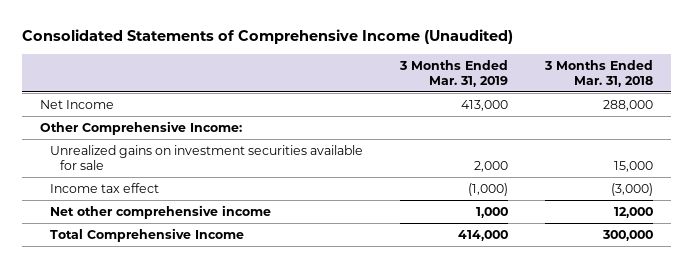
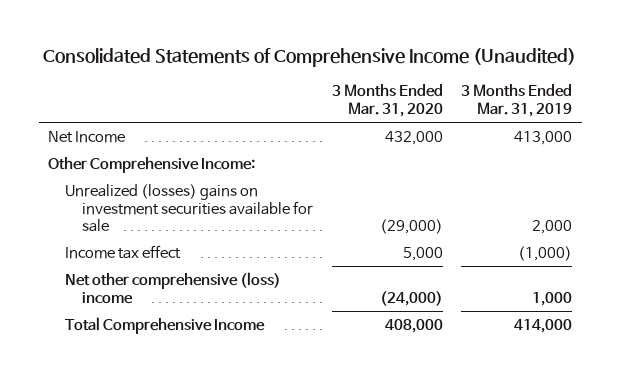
[543,59,653,87] 3 Months Ended Mar. 31, 2018 -> none
none -> [331,84,443,117] 3 Months Ended Mar. 31, 2020
[50,144,364,170] Unrealized gains on investment securities available for sale -> [65,183,314,233] Unrealized (losses) gains on investment securities available for sale
[50,204,272,219] Net other comprehensive income -> [65,271,282,304] Net other comprehensive (loss) income

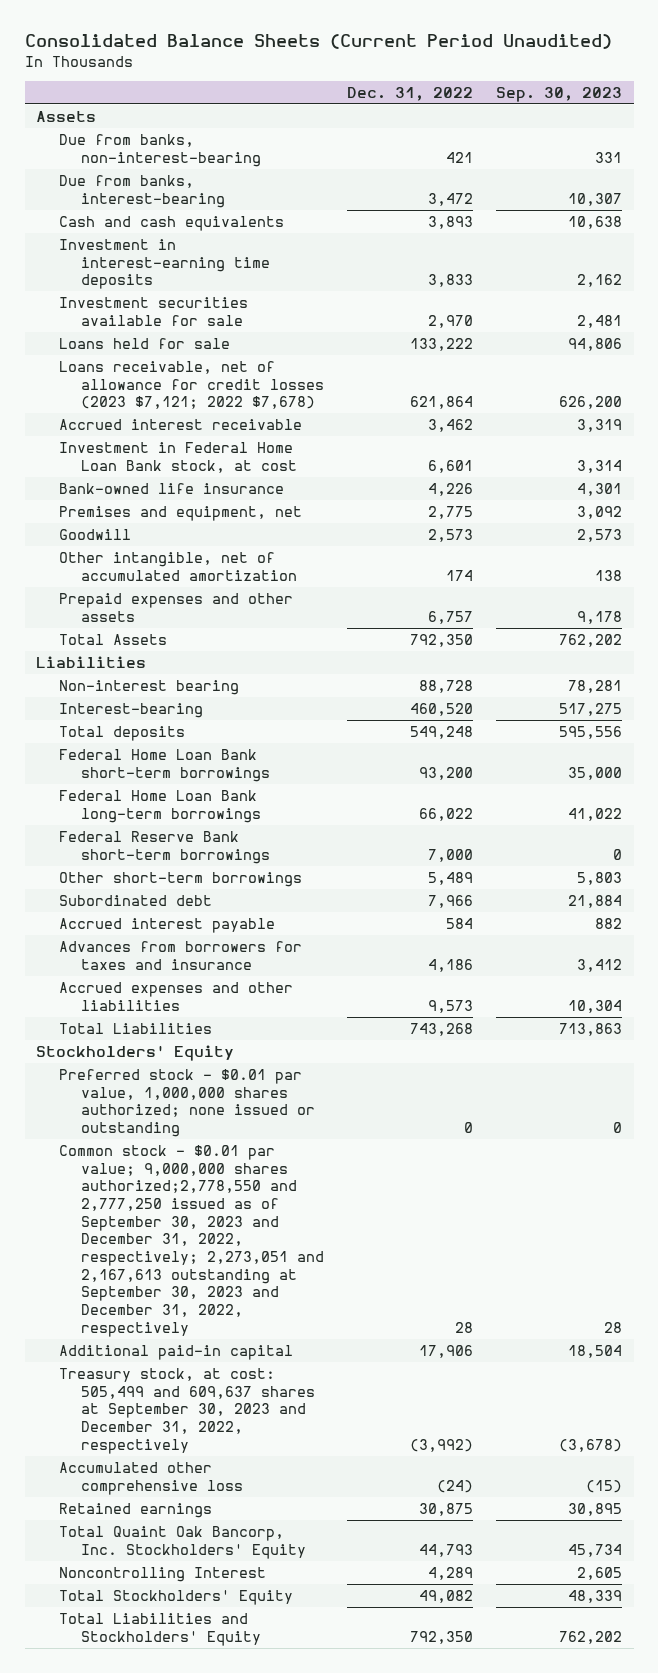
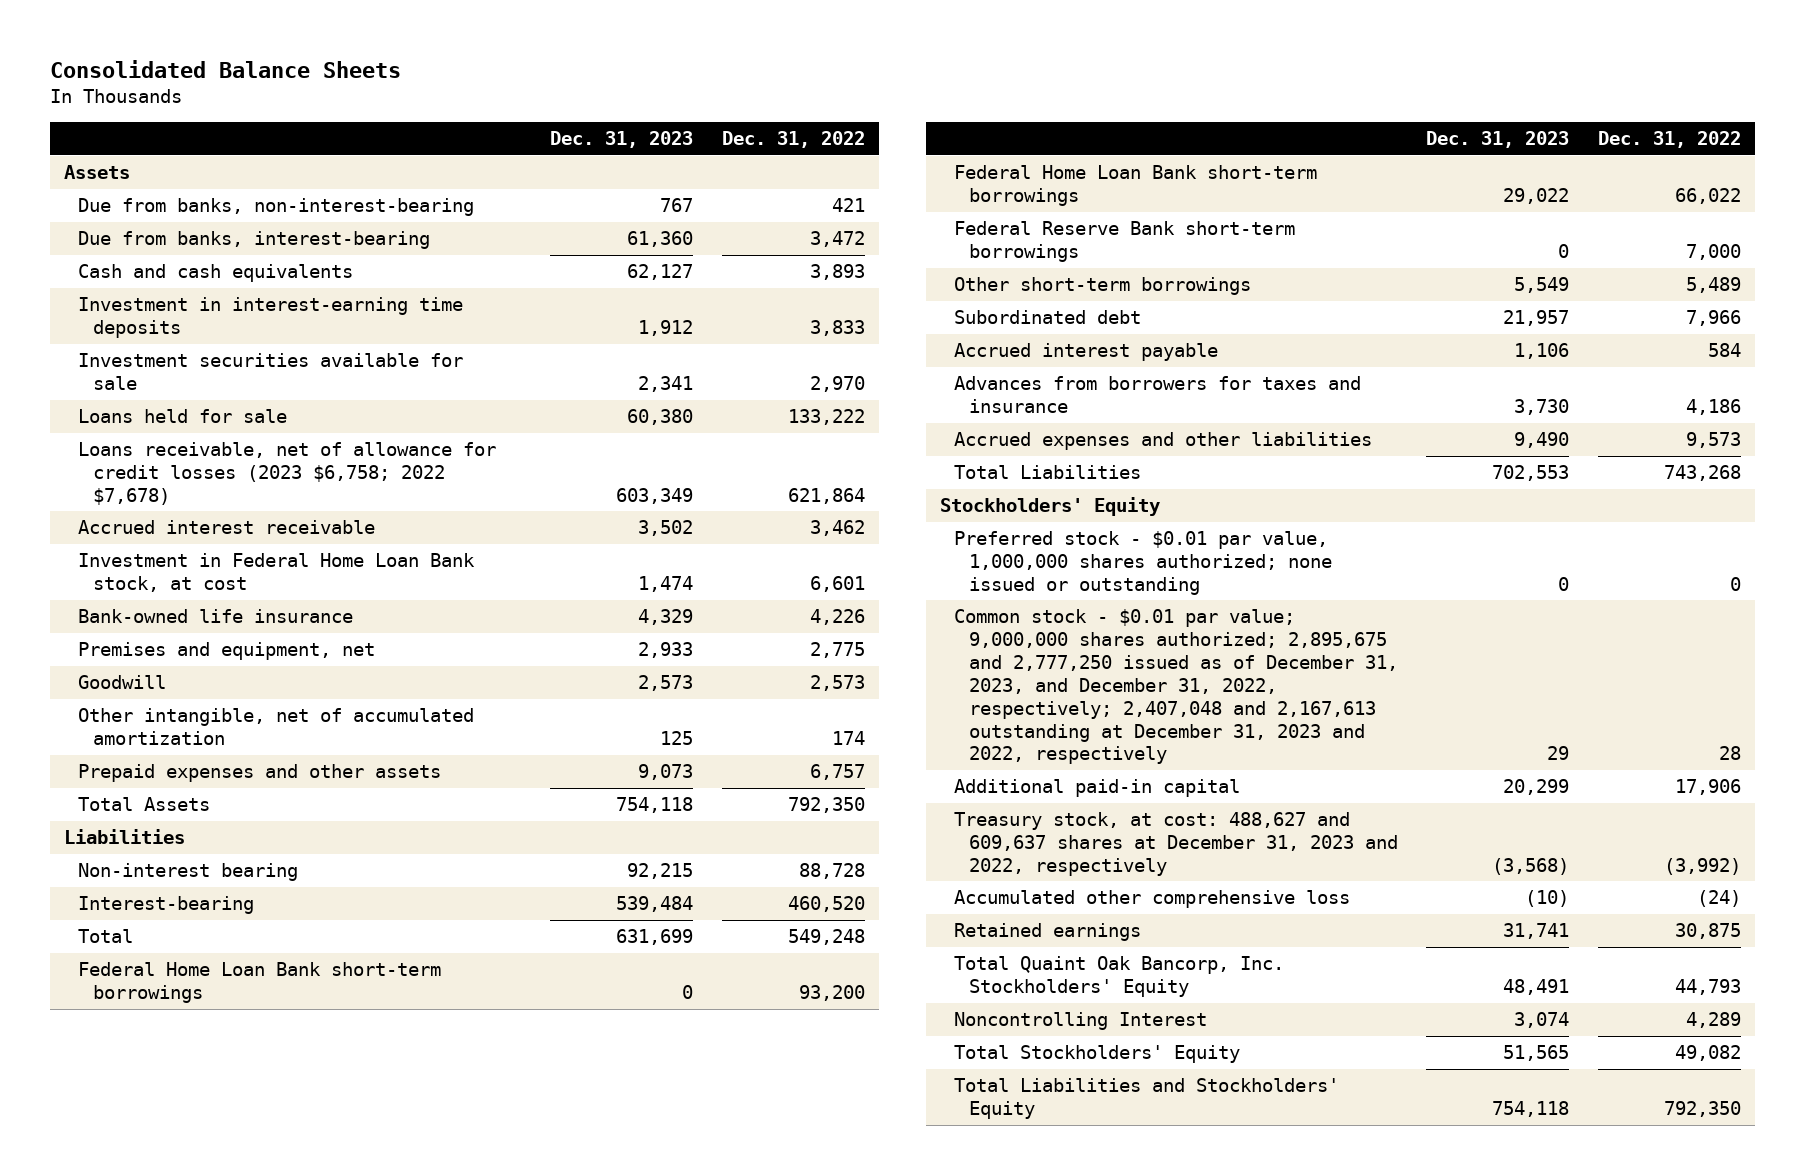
[24,34,612,50] Consolidated Balance Sheets (Current Period Unaudited) -> [49,60,401,79] Consolidated Balance Sheets
[496,87,623,103] Sep. 30, 2023 -> none
none -> [550,131,694,149] Dec. 31, 2023
[58,360,325,410] Loans receivable, net of allowance for credit losses (2023 $7,121; 2022 $7,678) -> [78,442,497,505] Loans receivable, net of allowance for credit losses (2023 $6,758; 2022 $7,678)
[58,725,185,741] Total deposits -> [78,929,134,944] Total
[58,789,262,823] Federal Home Loan Bank long-term borrowings -> [954,165,1318,206] Federal Home Loan Bank short-term borrowings
[58,1144,325,1337] Common stock - $0.01 par value; 9,000,000 shares authorized;2,778,550 and 2,777,250 issued as of September 30, 2023 and December 31, 2022, respectively; 2,273,051 and 2,167,613 outstanding at September 30, 2023 and December 31, 2022, respectively -> [954,609,1398,765] Common stock - $0.01 par value; 9,000,000 shares authorized; 2,895,675 and 2,777,250 issued as of December 31, 2023, and December 31, 2022, respectively; 2,407,048 and 2,167,613 outstanding at December 31, 2023 and 2022, respectively
[58,1367,316,1454] Treasury stock, at cost: 505,499 and 609,637 shares at September 30, 2023 and December 31, 2022, respectively -> [954,812,1398,876] Treasury stock, at cost: 488,627 and 609,637 shares at December 31, 2023 and 2022, respectively

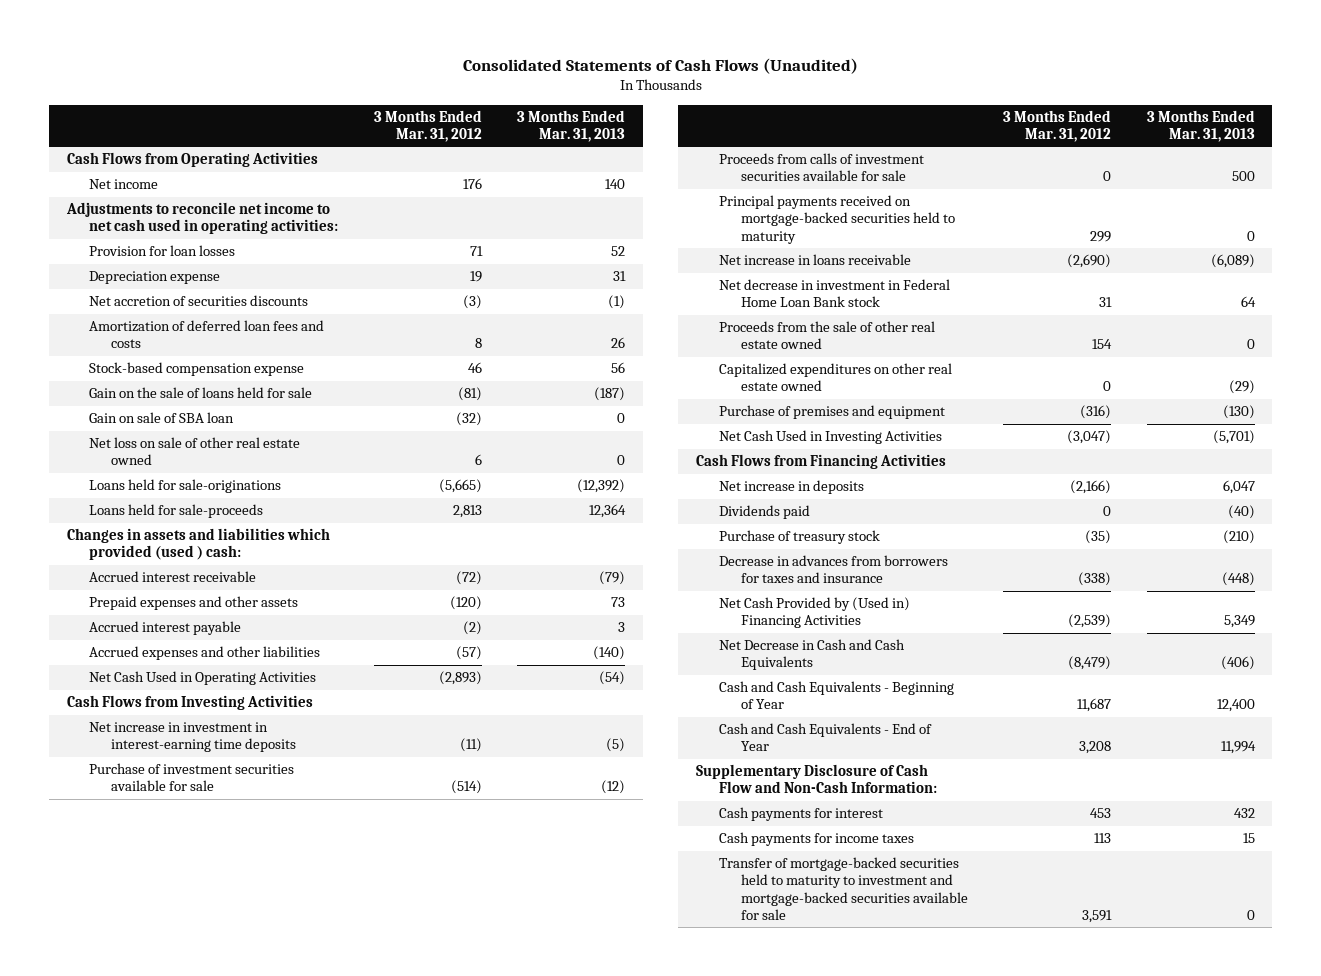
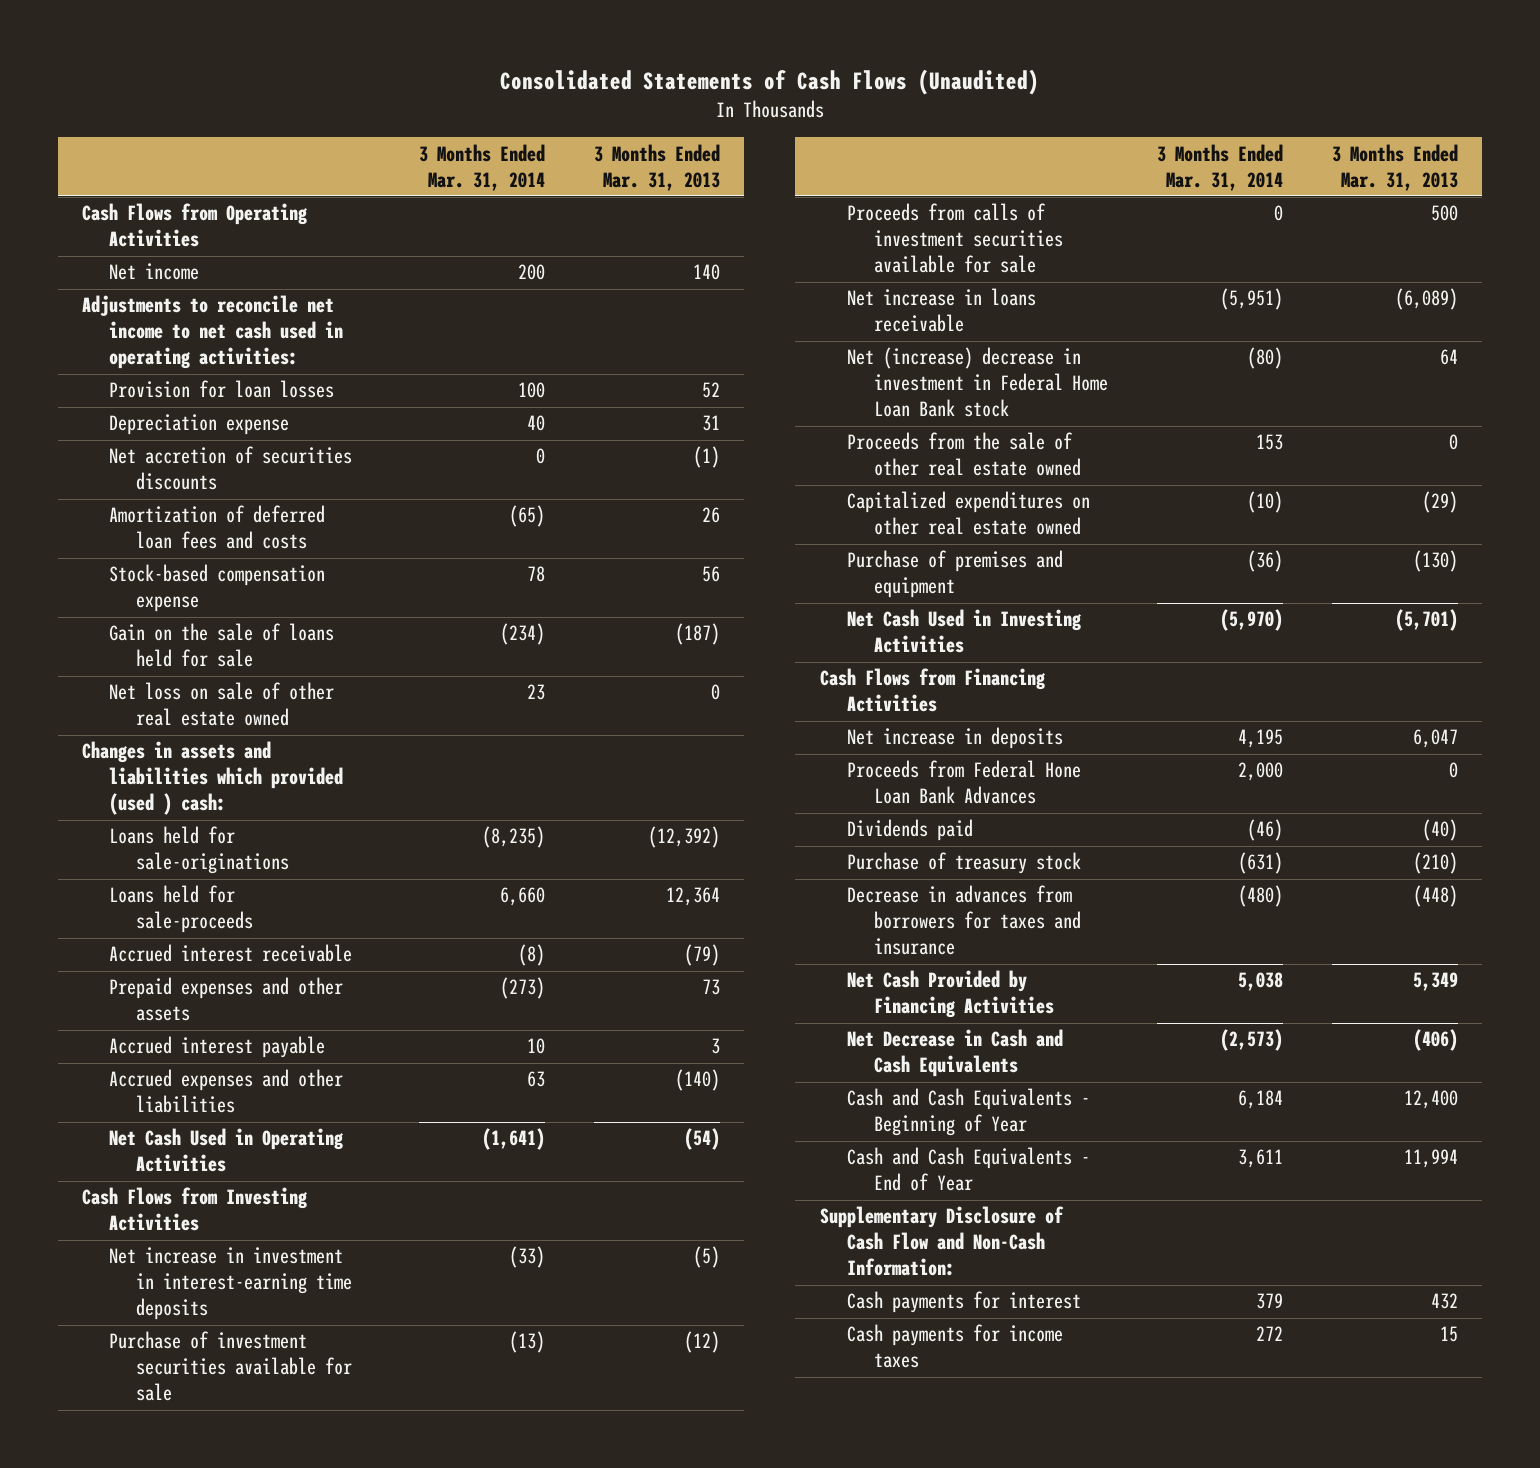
[373,109,482,142] 3 Months Ended Mar. 31, 2012 -> none
none -> [419,143,546,191] 3 Months Ended Mar. 31, 2014
[88,412,234,424] Gain on sale of SBA loan -> none
[66,528,330,561] Changes in assets and liabilities which provided (used ) cash: -> [82,741,344,816] Changes in assets and liabilities which provided (used ) cash:
[718,195,955,244] Principal payments received on mortgage-backed securities held to maturity -> none
[718,279,950,308] Net decrease in investment in Federal Home Loan Bank stock -> [846,347,1108,418] Net (increase) decrease in investment in Federal Home Loan Bank stock
none -> [846,760,1081,805] Proceeds from Federal Hone Loan Bank Advances
[718,597,910,629] Net Cash Provided by (Used in) Financing Activities -> [846,970,1054,1019] Net Cash Provided by Financing Activities
[718,857,968,920] Transfer of mortgage-backed securities held to maturity to investment and mortgage-backed securities available for sale -> none

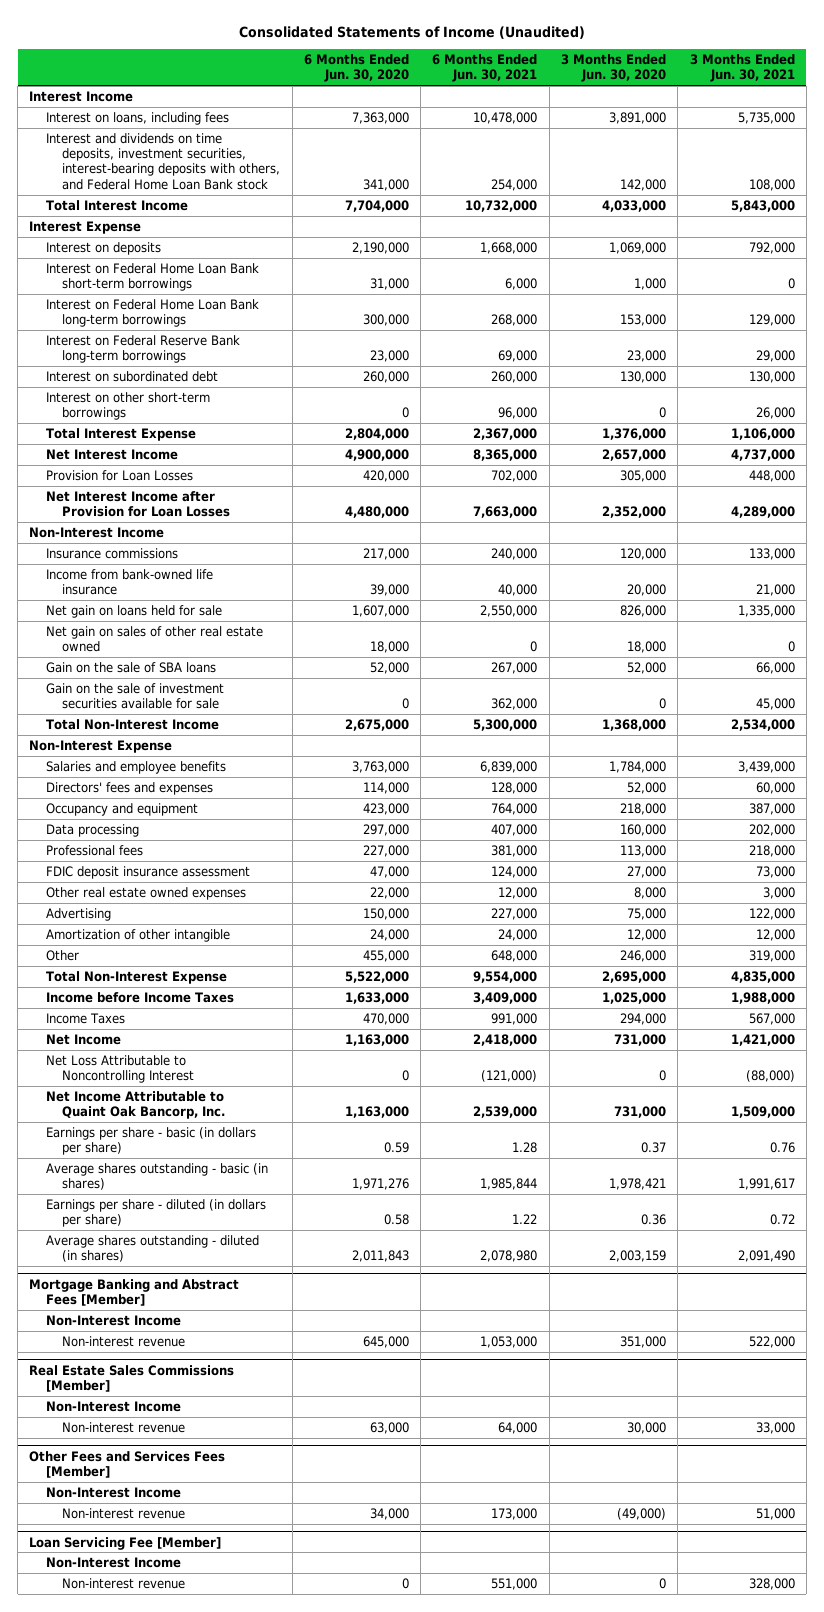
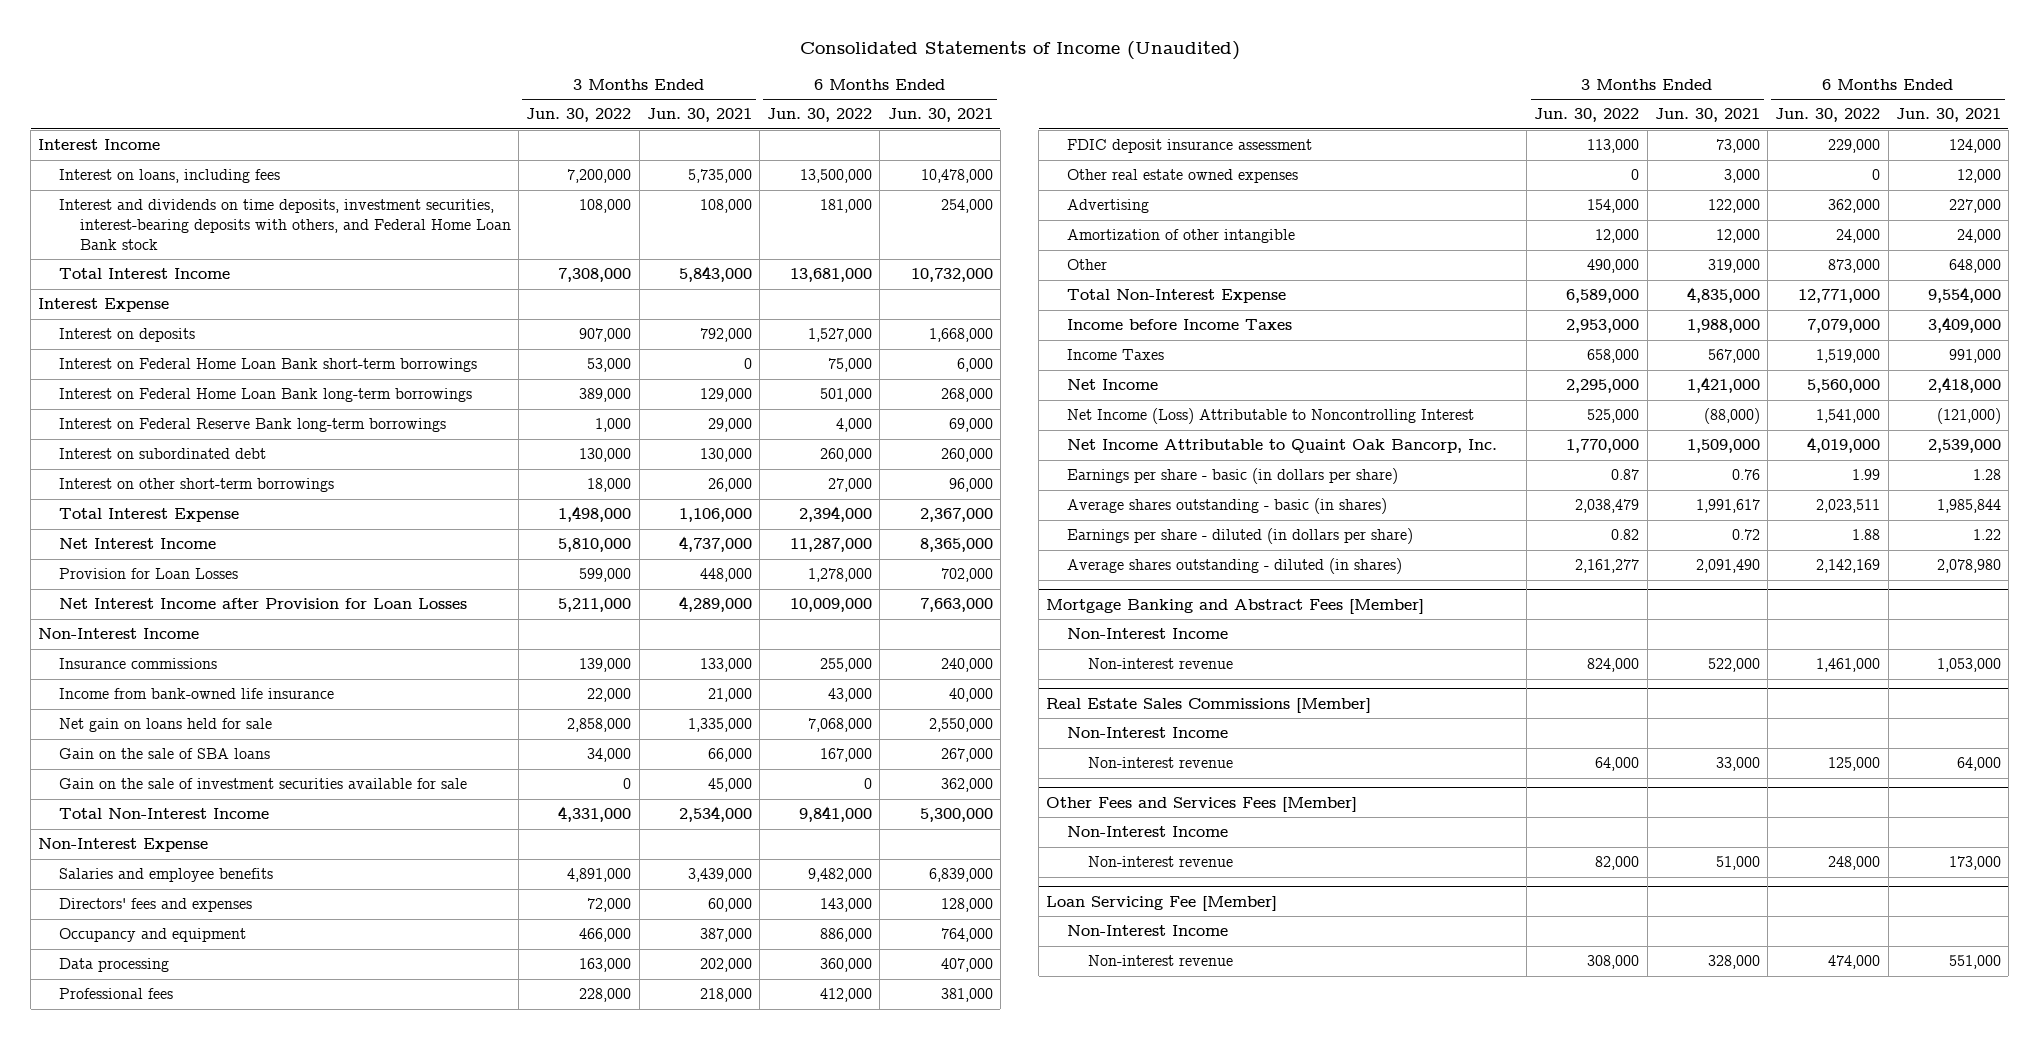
[303,53,409,83] 6 Months Ended Jun. 30, 2020 -> none
[561,53,667,83] 3 Months Ended Jun. 30, 2020 -> none
none -> [526,108,632,123] Jun. 30, 2022
none -> [767,108,873,123] Jun. 30, 2022
[45,625,263,653] Net gain on sales of other real estate owned -> none
[45,1054,195,1084] Net Loss Attributable to Noncontrolling Interest -> [1067,408,1475,425] Net Income (Loss) Attributable to Noncontrolling Interest

